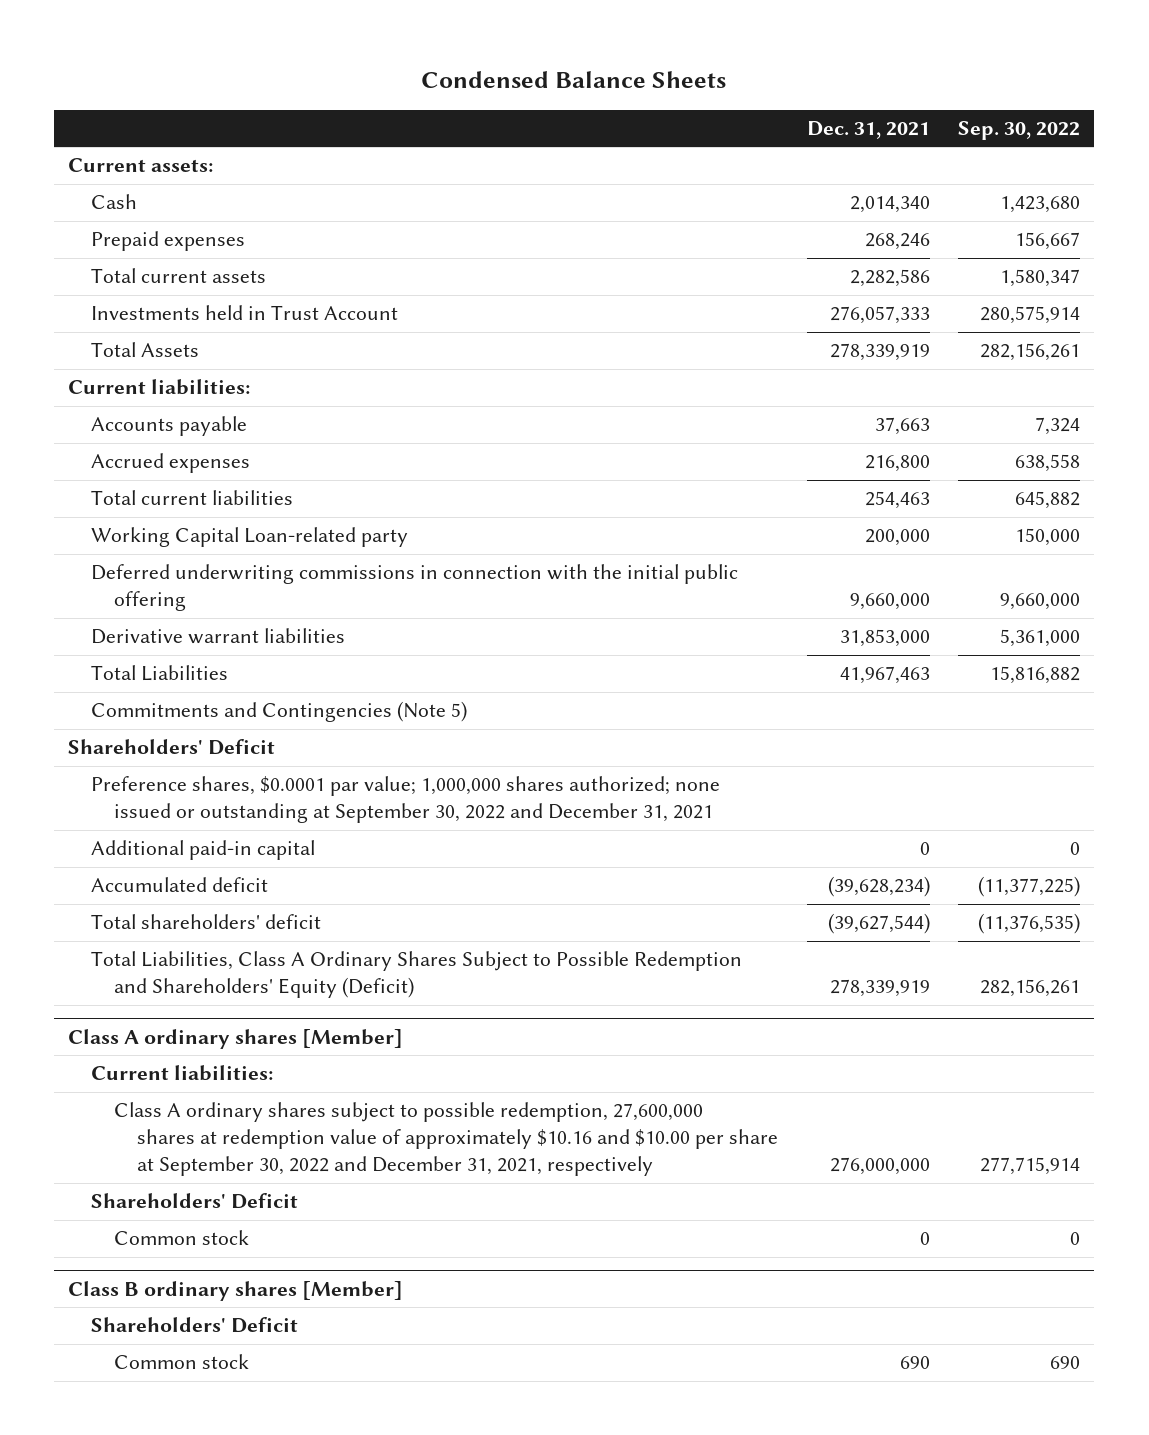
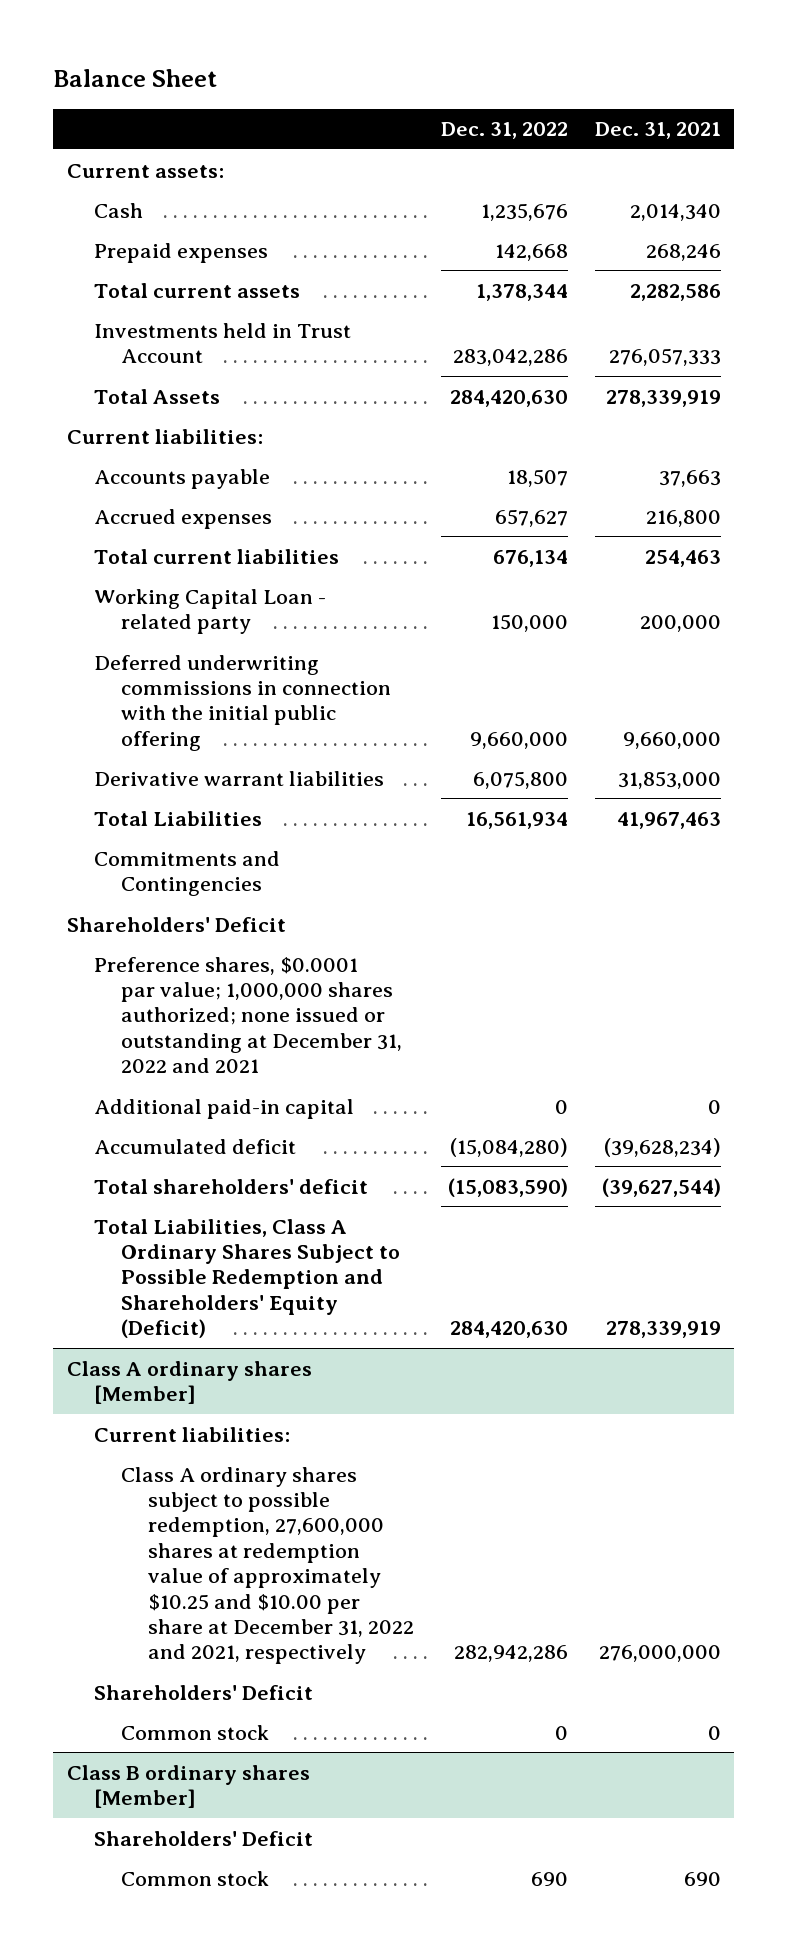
[421,70,727,88] Condensed Balance Sheets -> [53,69,218,88] Balance Sheet
[958,121,1081,141] Sep. 30, 2022 -> none
none -> [440,122,568,140] Dec. 31, 2022
[91,527,409,548] Working Capital Loan-related party -> [93,588,326,634] Working Capital Loan - related party
[91,701,468,723] Commitments and Contingencies (Note 5) -> [93,850,280,896] Commitments and Contingencies
[91,776,721,824] Preference shares, $0.0001 par value; 1,000,000 shares authorized; none issued or outstanding at September 30, 2022 and December 31, 2021 -> [93,956,403,1074] Preference shares, $0.0001 par value; 1,000,000 shares authorized; none issued or outstanding at December 31, 2022 and 2021
[114,1102,779,1177] Class A ordinary shares subject to possible redemption, 27,600,000 shares at redemption value of approximately $10.16 and $10.00 per share at September 30, 2022 and December 31, 2021, respectively -> [121,1466,415,1665] Class A ordinary shares subject to possible redemption, 27,600,000 shares at redemption value of approximately $10.25 and $10.00 per share at December 31, 2022 and 2021, respectively

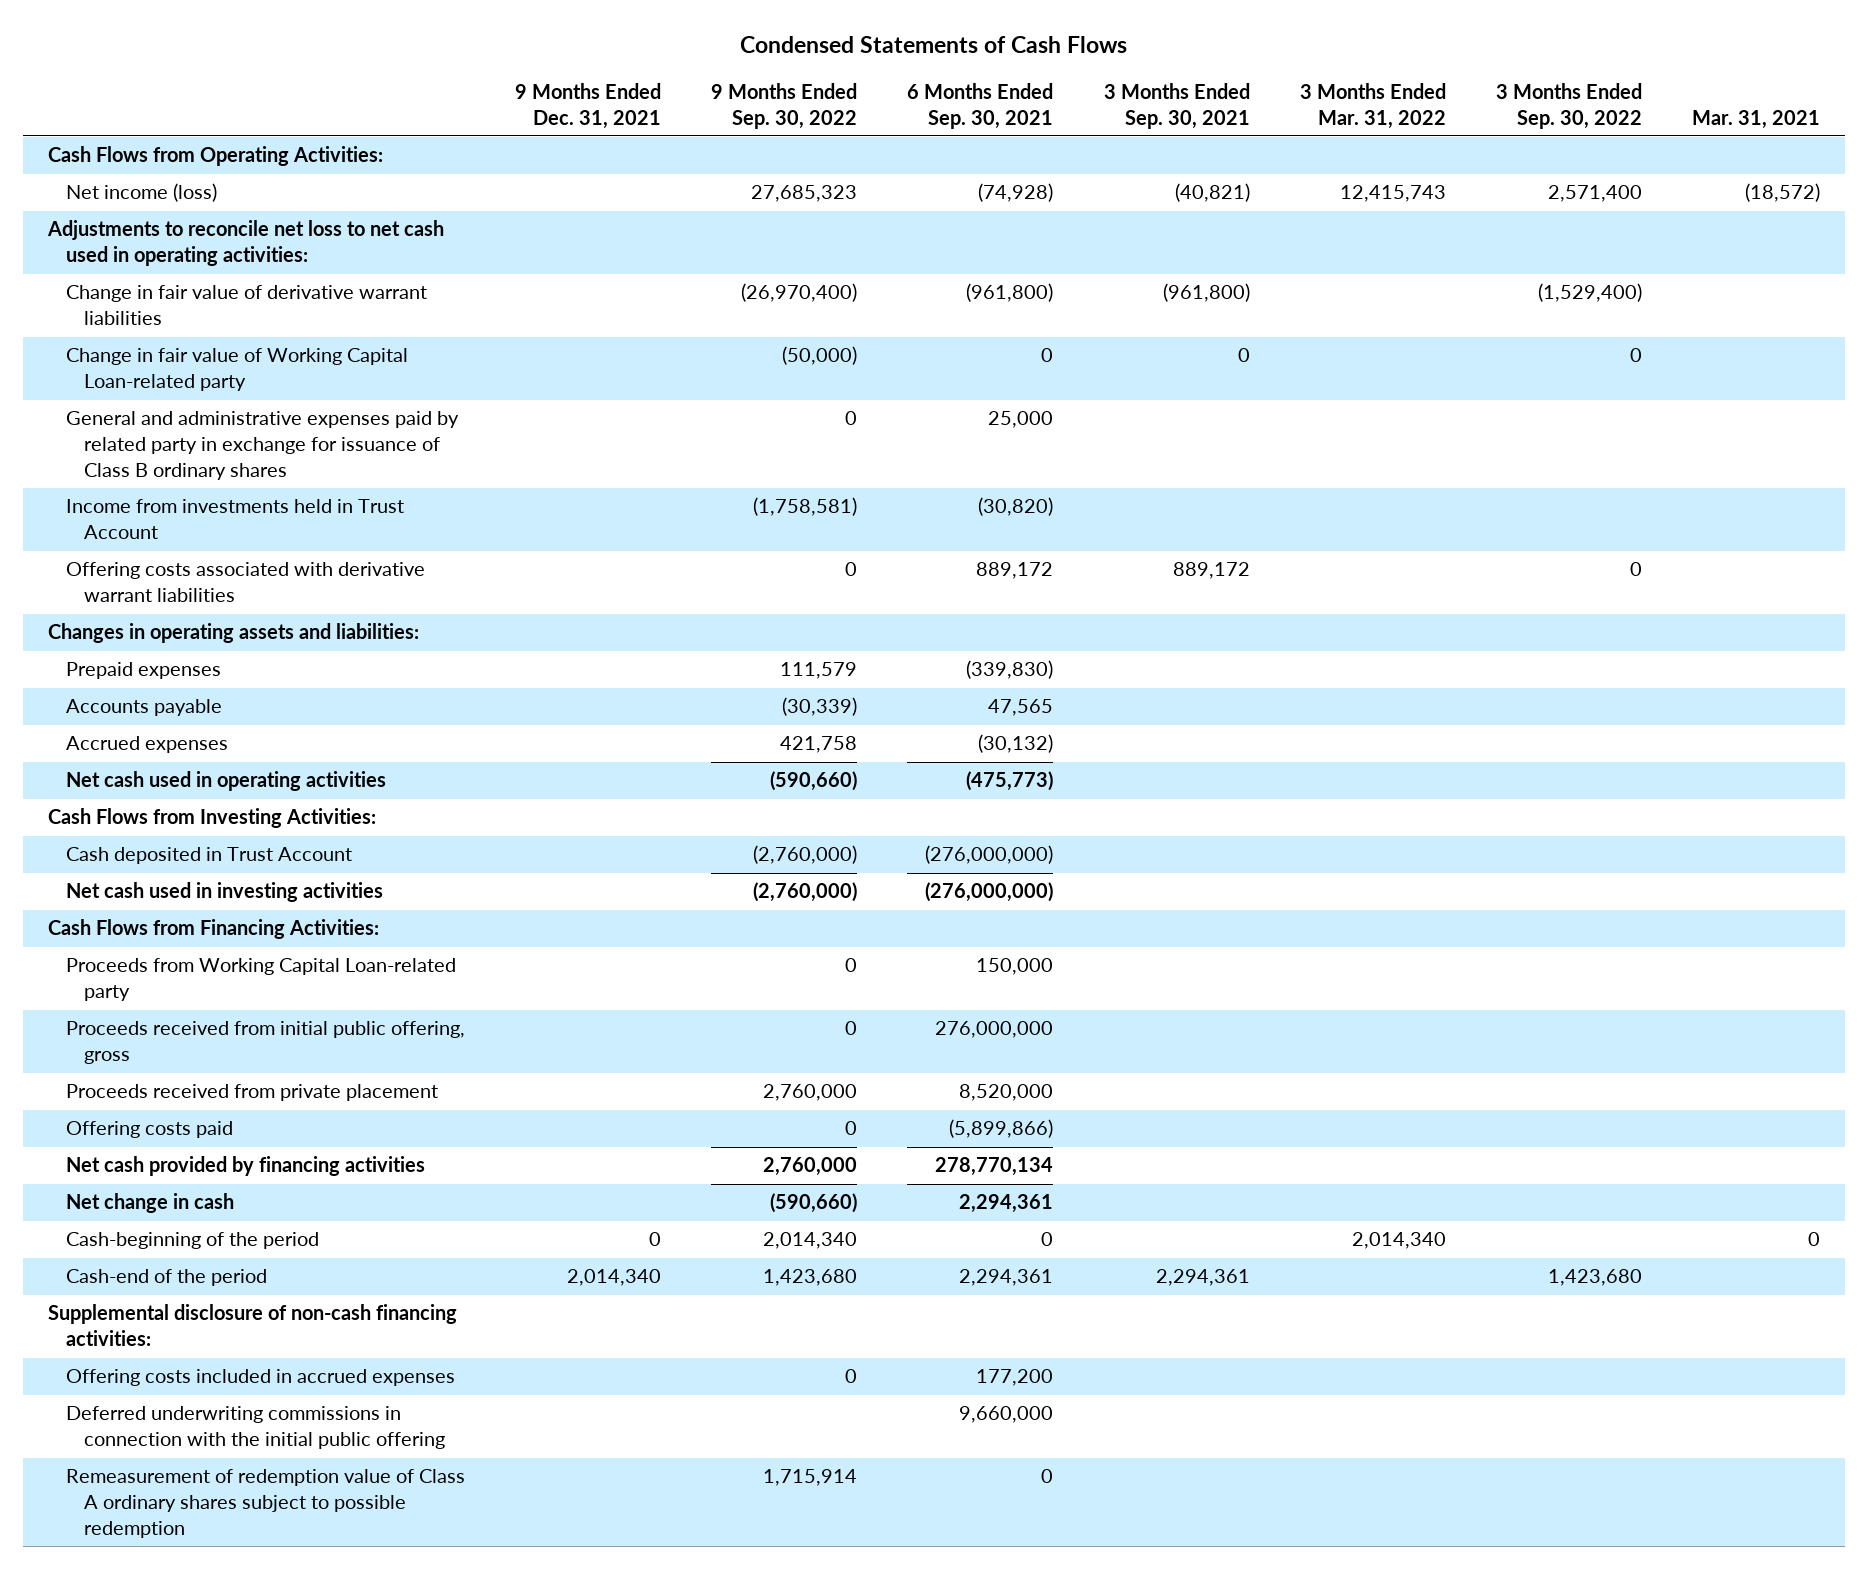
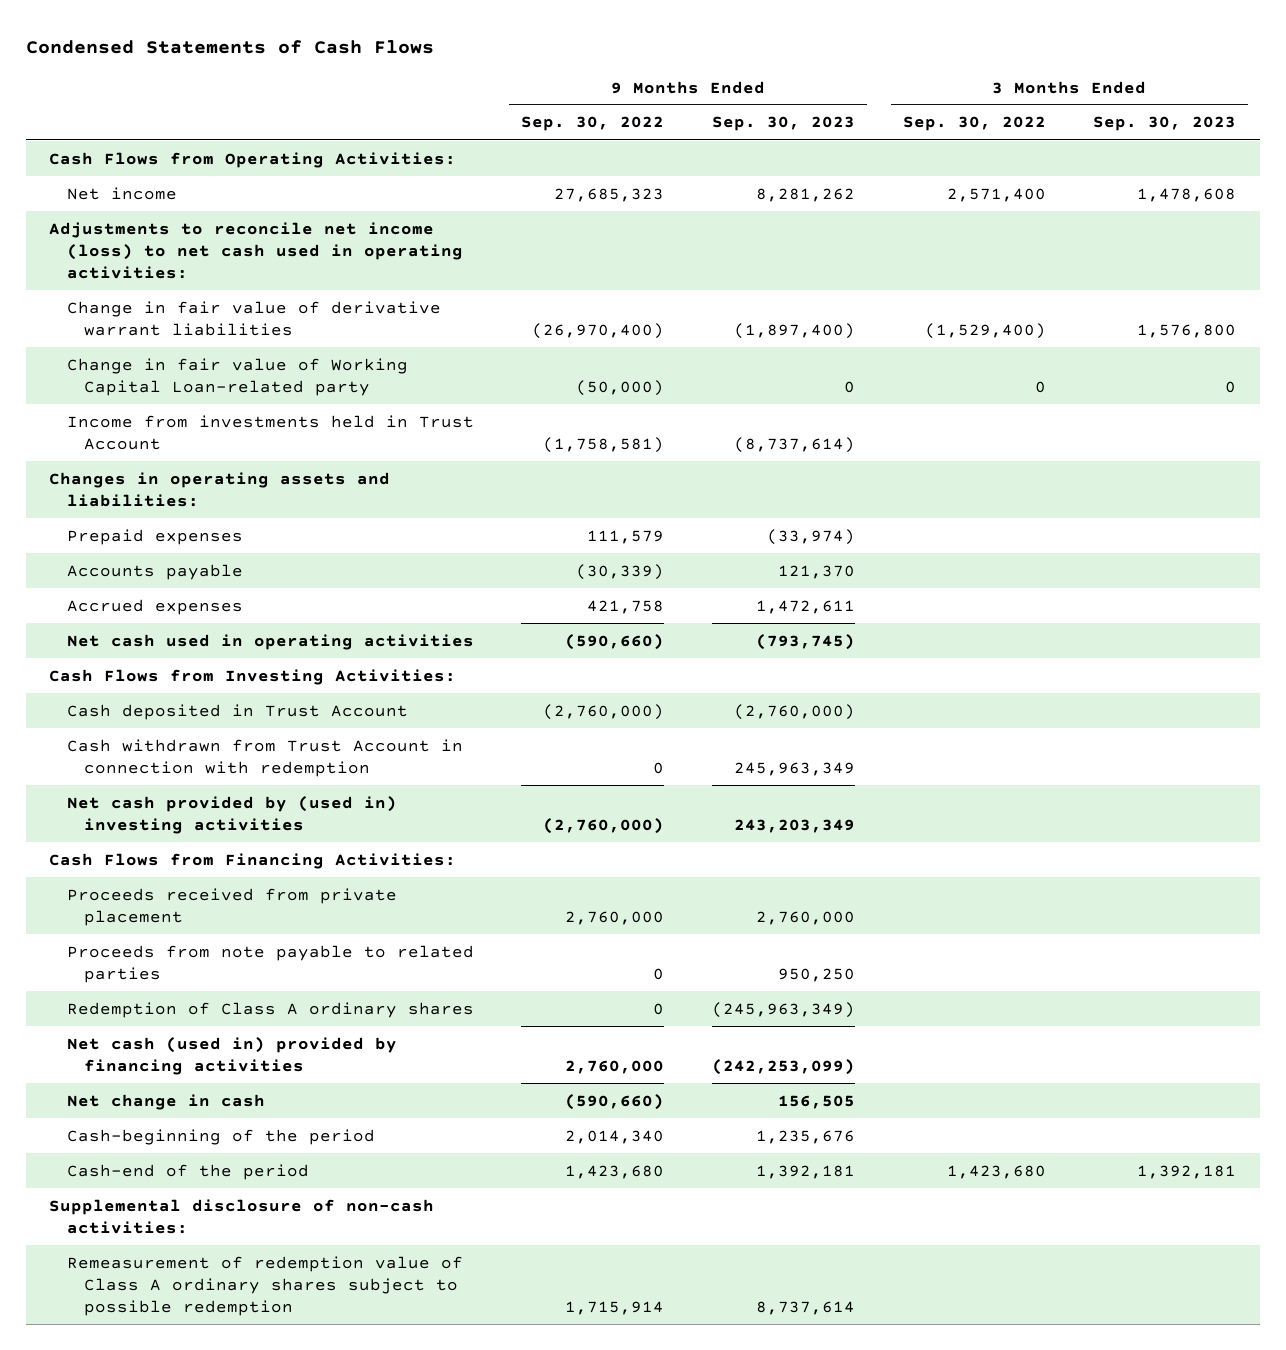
[514,82,661,129] 9 Months Ended Dec. 31, 2021 -> none
[907,82,1054,129] 6 Months Ended Sep. 30, 2021 -> none
[1103,82,1250,129] 3 Months Ended Sep. 30, 2021 -> none
[1299,82,1446,129] 3 Months Ended Mar. 31, 2022 -> none
[1692,109,1821,129] Mar. 31, 2021 -> none
none -> [711,116,855,132] Sep. 30, 2023
none -> [1093,116,1237,132] Sep. 30, 2023
[65,183,217,203] Net income (loss) -> [66,186,177,200] Net income
[46,220,444,267] Adjustments to reconcile net loss to net cash used in operating activities: -> [49,221,463,279] Adjustments to reconcile net income (loss) to net cash used in operating activities:
[65,411,459,481] General and administrative expenses paid by related party in exchange for issuance of Class B ordinary shares -> none
[65,562,425,603] Offering costs associated with derivative warrant liabilities -> none
none -> [66,738,463,777] Cash withdrawn from Trust Account in connection with redemption
[65,882,383,903] Net cash used in investing activities -> [66,795,397,834] Net cash provided by (used in) investing activities
[65,958,456,1002] Proceeds from Working Capital Loan-related party -> none
[65,1021,465,1065] Proceeds received from initial public offering, gross -> none
[65,1121,233,1139] Offering costs paid -> none
none -> [66,944,474,983] Proceeds from note payable to related parties
none -> [66,1001,474,1018] Redemption of Class A ordinary shares
[65,1156,425,1177] Net cash provided by financing activities -> [66,1036,397,1075] Net cash (used in) provided by financing activities
[65,1369,455,1387] Offering costs included in accrued expenses -> none
[65,1406,445,1450] Deferred underwriting commissions in connection with the initial public offering -> none
[47,1304,457,1347] Supplemental disclosure of non-cash financing activities: -> [49,1198,435,1234] Supplemental disclosure of non-cash activities:

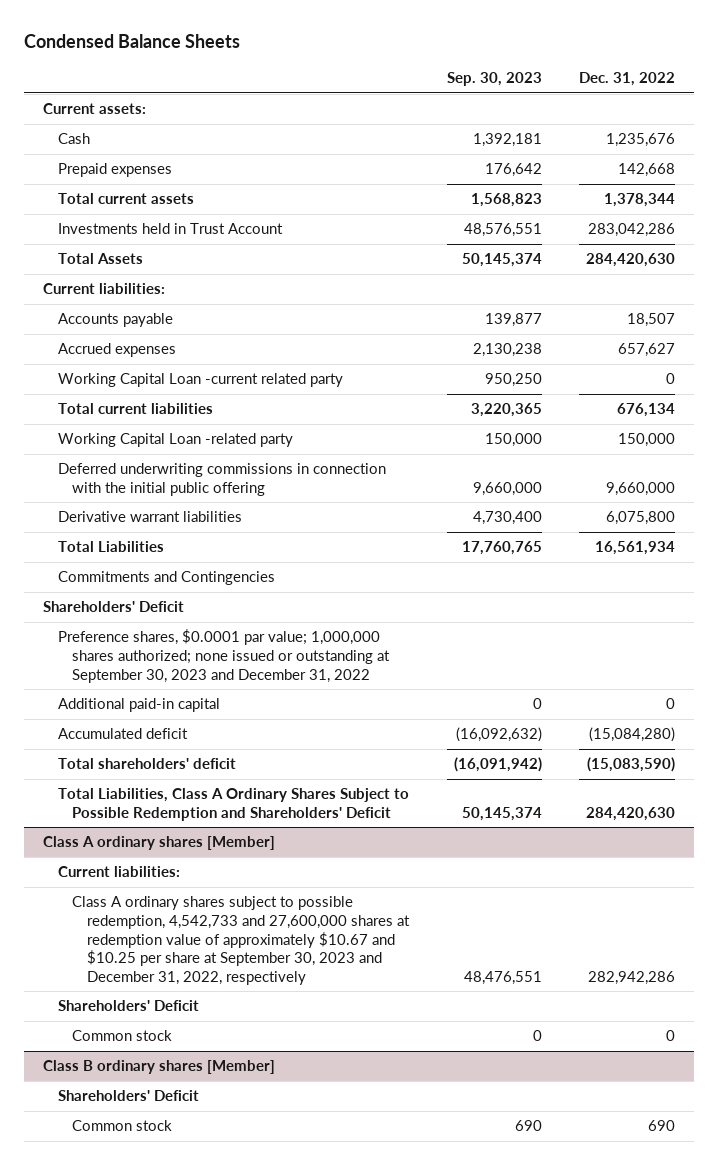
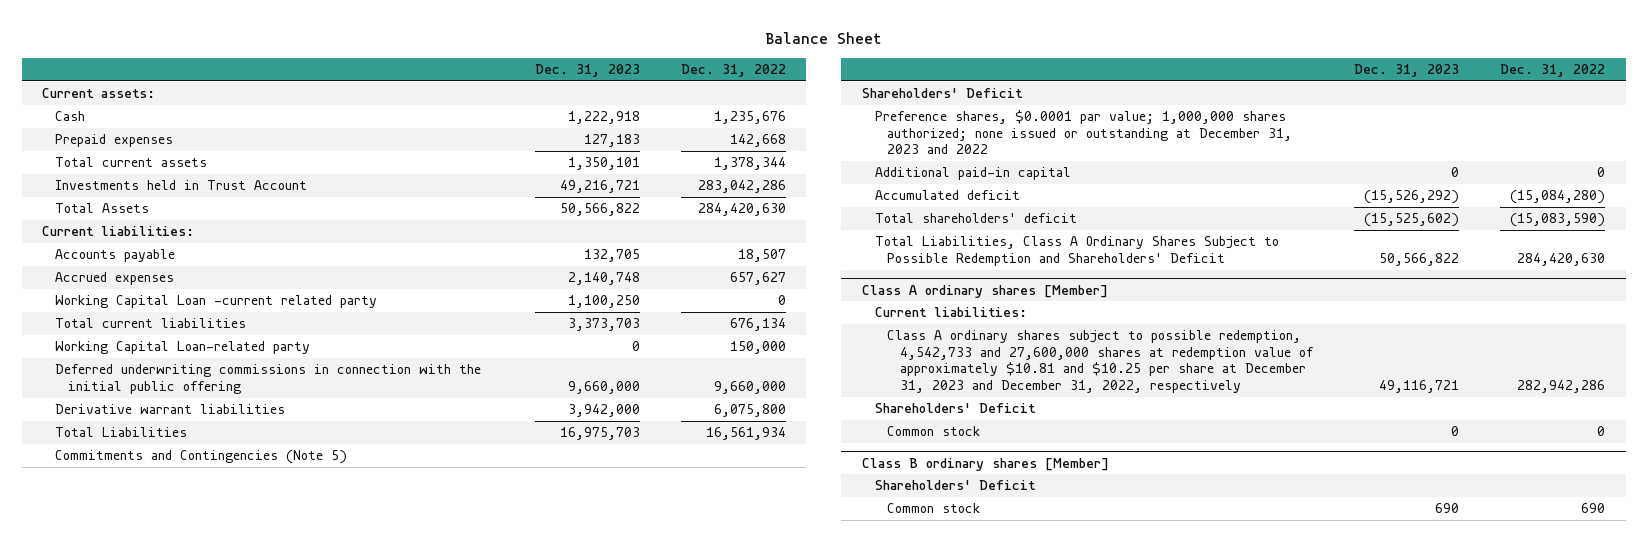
[24,33,241,48] Condensed Balance Sheets -> [764,31,882,44] Balance Sheet
[446,72,542,87] Sep. 30, 2023 -> none
none -> [534,63,640,77] Dec. 31, 2023
[57,433,293,448] Working Capital Loan -related party -> [55,341,311,355] Working Capital Loan-related party
[57,571,275,586] Commitments and Contingencies -> [55,450,348,465] Commitments and Contingencies (Note 5)
[57,629,391,683] Preference shares, $0.0001 par value; 1,000,000 shares authorized; none issued or outstanding at September 30, 2023 and December 31, 2022 -> [874,110,1293,155] Preference shares, $0.0001 par value; 1,000,000 shares authorized; none issued or outstanding at December 31, 2023 and 2022
[72,896,410,985] Class A ordinary shares subject to possible redemption, 4,542,733 and 27,600,000 shares at redemption value of approximately $10.67 and $10.25 per share at September 30, 2023 and December 31, 2022, respectively -> [887,330,1315,393] Class A ordinary shares subject to possible redemption, 4,542,733 and 27,600,000 shares at redemption value of approximately $10.81 and $10.25 per share at December 31, 2023 and December 31, 2022, respectively

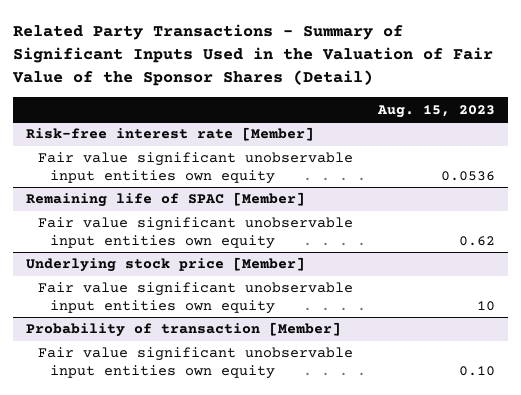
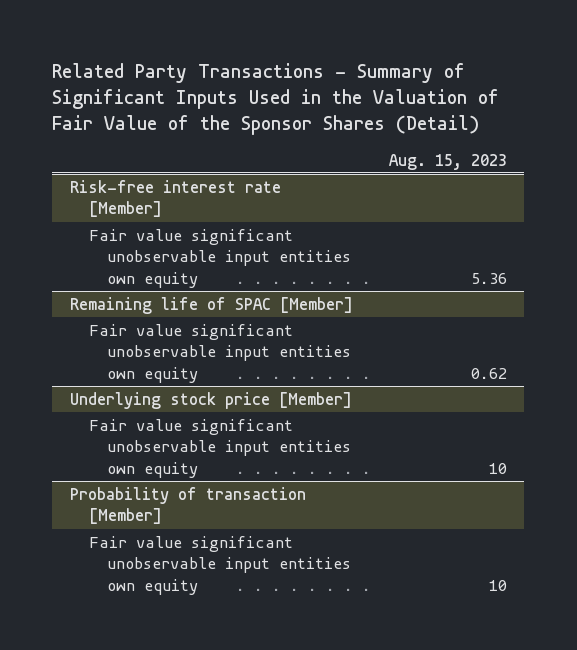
[441,170,496,181] 0.0536 -> [470,272,507,284] 5.36
[459,365,496,376] 0.10 -> [488,579,507,591] 10

